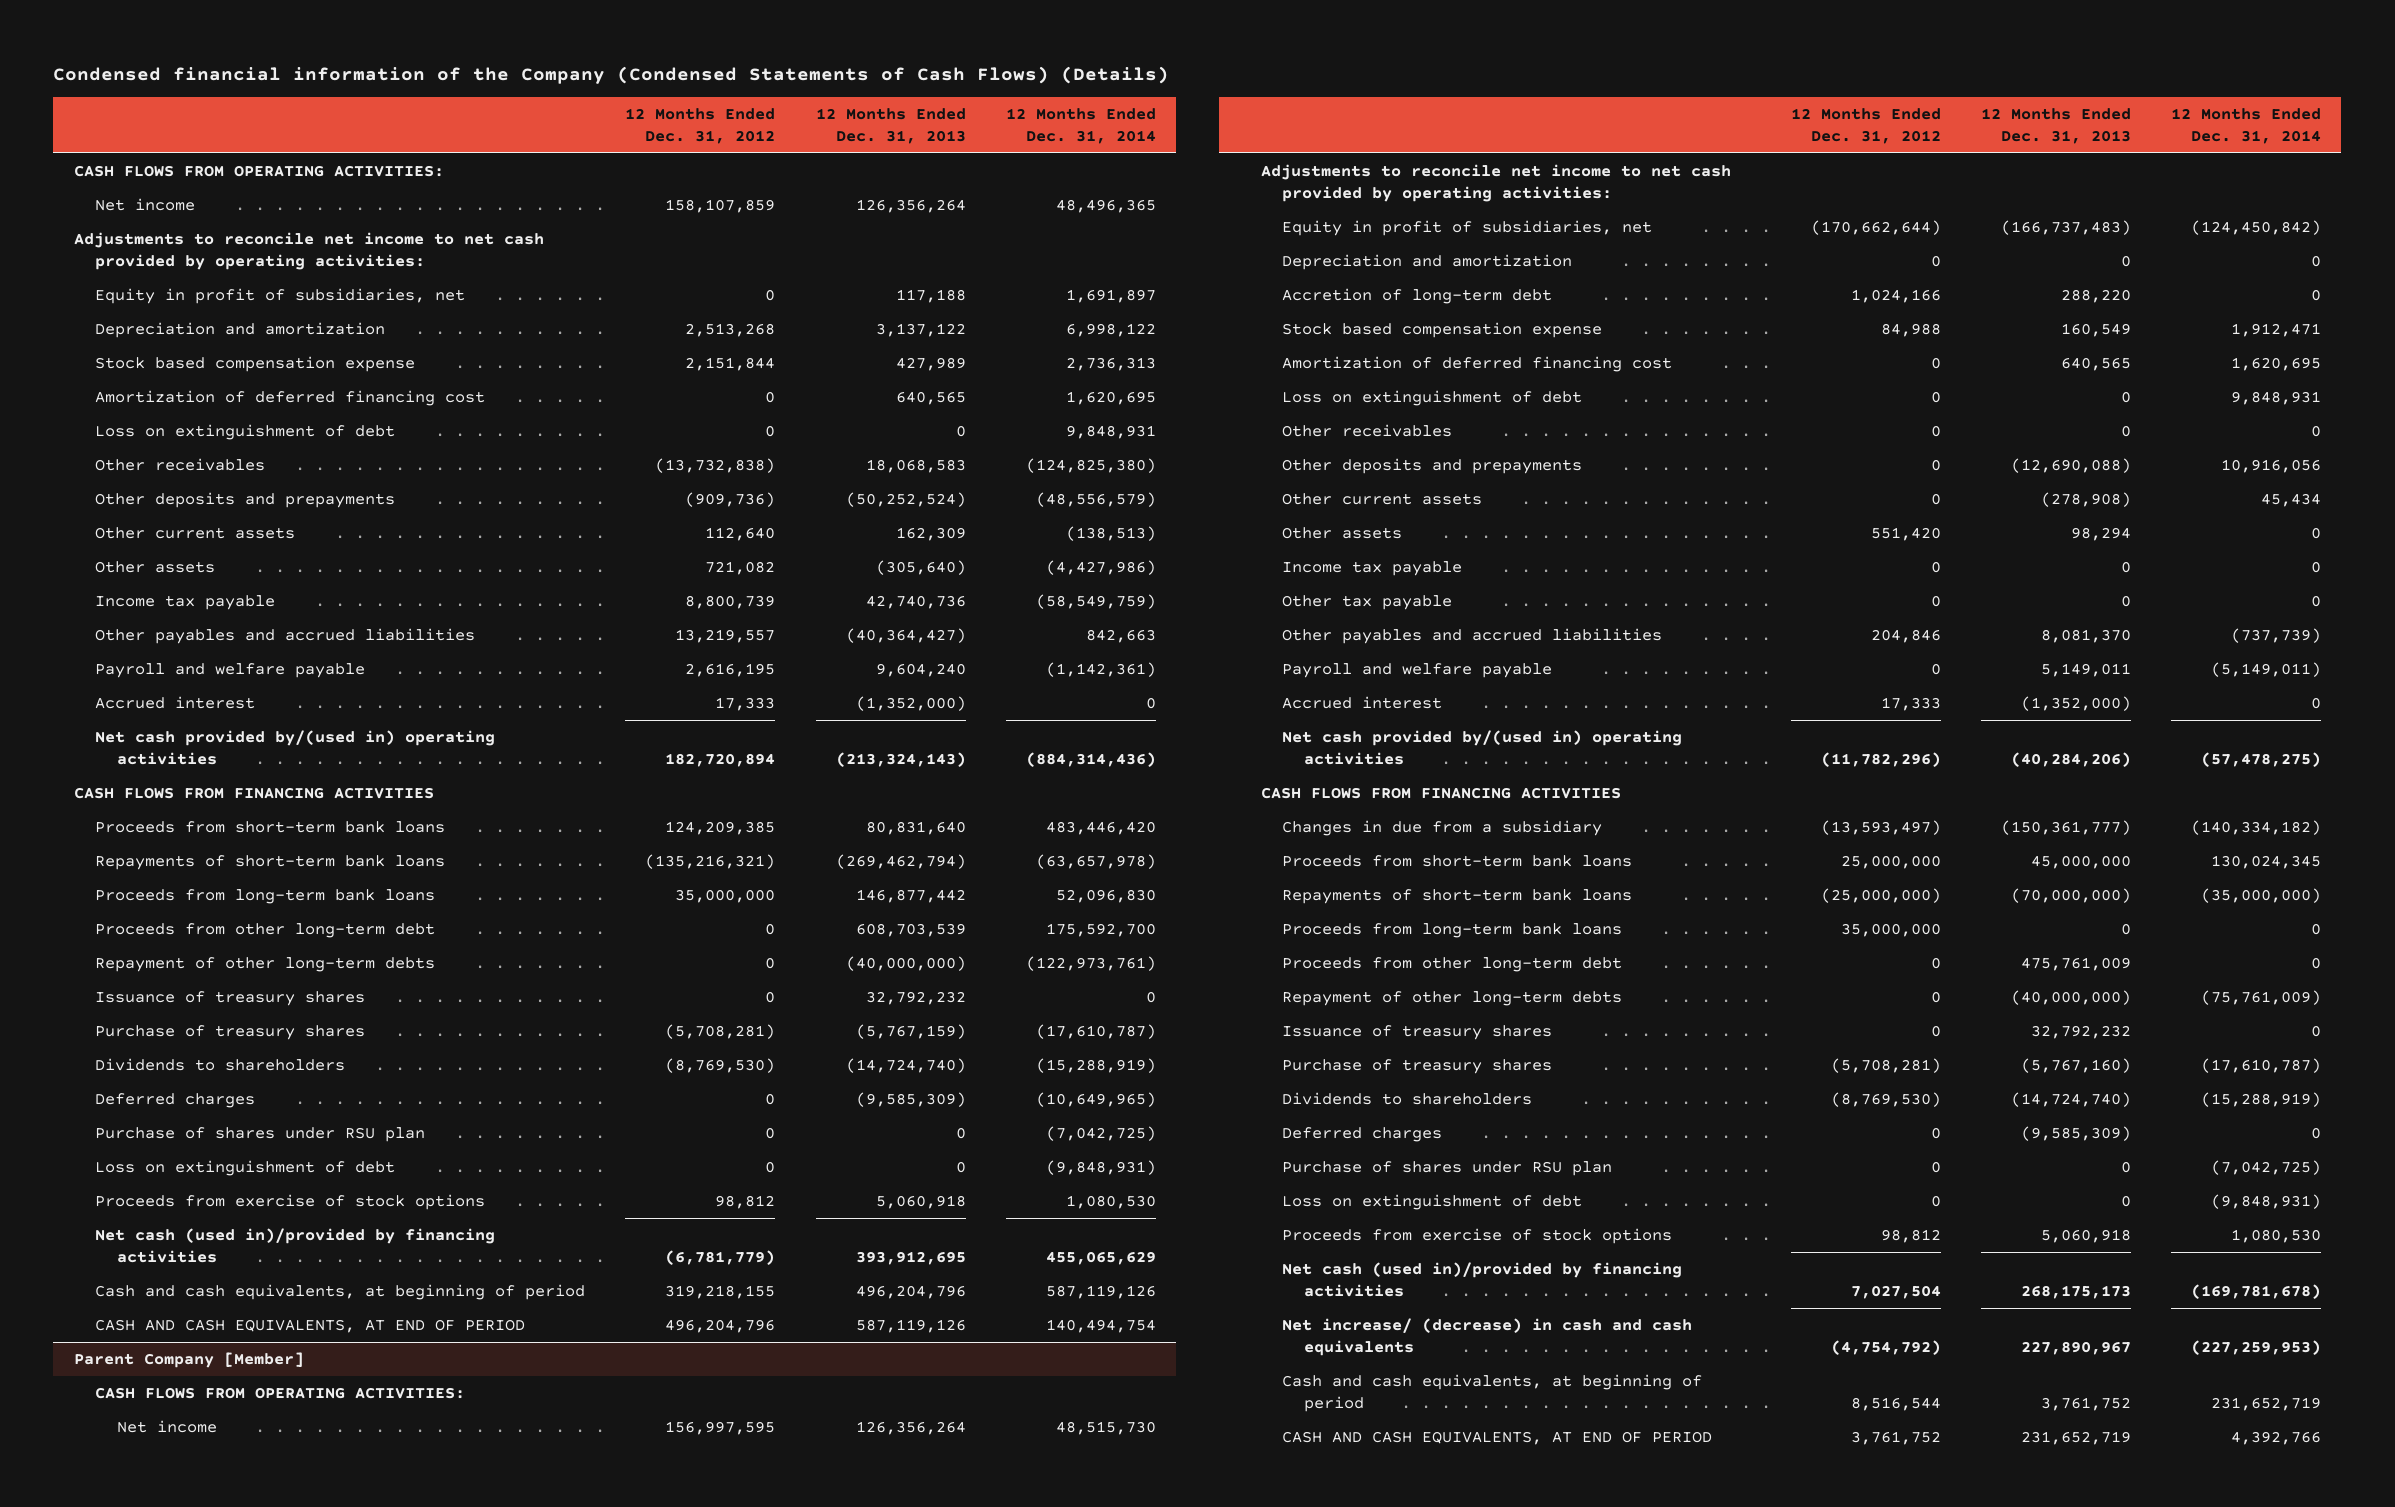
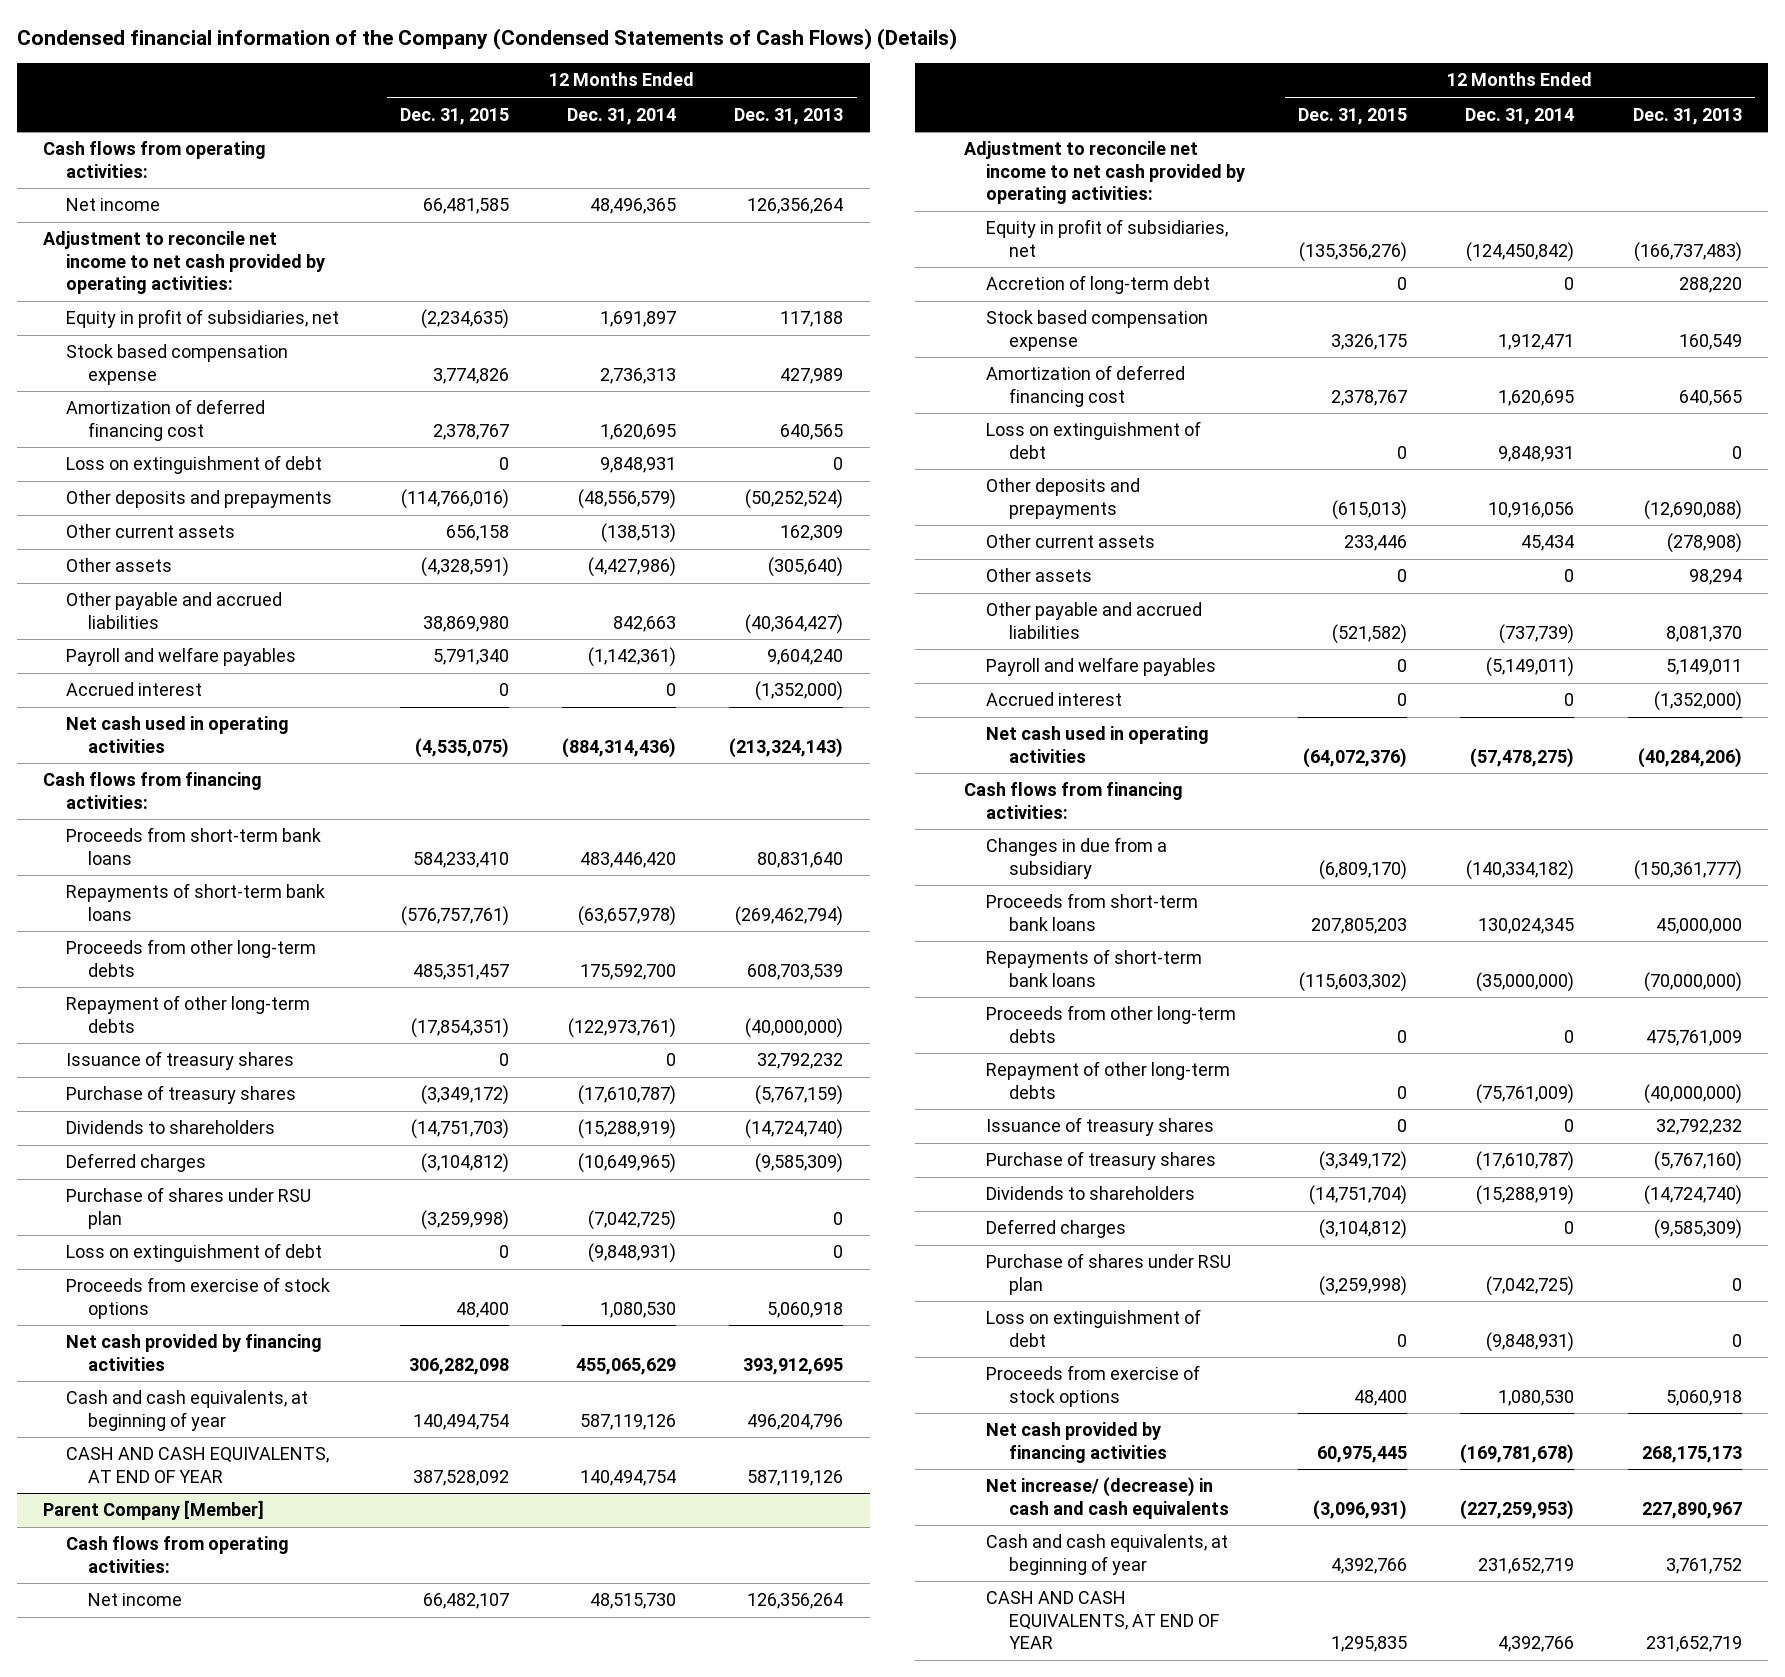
[625,108,776,144] 12 Months Ended Dec. 31, 2012 -> none
none -> [400,107,510,125] Dec. 31, 2015
[73,165,444,178] CASH FLOWS FROM OPERATING ACTIVITIES: -> [43,141,267,178] Cash flows from operating activities:
[73,232,544,270] Adjustments to reconcile net income to net cash provided by operating activities: -> [43,231,325,295] Adjustment to reconcile net income to net cash provided by operating activities:
[95,322,386,339] Depreciation and amortization -> none
[95,458,266,472] Other receivables -> none
[95,595,276,611] Income tax payable -> none
[95,628,476,645] Other payables and accrued liabilities -> [65,592,282,629] Other payable and accrued liabilities
[95,663,366,679] Payroll and welfare payable -> [65,647,296,667] Payroll and welfare payables
[95,730,496,765] Net cash provided by/(used in) operating activities -> [65,716,289,753] Net cash used in operating activities
[73,787,434,800] CASH FLOWS FROM FINANCING ACTIVITIES -> [43,772,263,809] Cash flows from financing activities:
[95,889,436,905] Proceeds from long-term bank loans -> none
[95,923,436,939] Proceeds from other long-term debt -> [65,939,316,977] Proceeds from other long-term debts
[95,1228,496,1263] Net cash (used in)/provided by financing activities -> [65,1334,322,1371] Net cash provided by financing activities
[95,1284,586,1301] Cash and cash equivalents, at beginning of period -> [65,1390,308,1431] Cash and cash equivalents, at beginning of year
[95,1319,526,1334] CASH AND CASH EQUIVALENTS, AT END OF PERIOD -> [65,1447,329,1483] CASH AND CASH EQUIVALENTS, AT END OF YEAR
[95,1387,466,1400] CASH FLOWS FROM OPERATING ACTIVITIES: -> [65,1536,289,1573] Cash flows from operating activities:
[1260,164,1731,202] Adjustments to reconcile net income to net cash provided by operating activities: -> [963,141,1246,205] Adjustment to reconcile net income to net cash provided by operating activities:
[1282,254,1573,271] Depreciation and amortization -> none
[1282,424,1453,438] Other receivables -> none
[1282,561,1463,577] Income tax payable -> none
[1282,595,1453,611] Other tax payable -> none
[1282,628,1663,645] Other payables and accrued liabilities -> [986,602,1203,639] Other payable and accrued liabilities
[1282,663,1553,679] Payroll and welfare payable -> [986,657,1217,677] Payroll and welfare payables
[1282,730,1683,765] Net cash provided by/(used in) operating activities -> [986,726,1210,763] Net cash used in operating activities
[1260,787,1621,800] CASH FLOWS FROM FINANCING ACTIVITIES -> [963,782,1183,819] Cash flows from financing activities:
[1282,923,1623,939] Proceeds from long-term bank loans -> none
[1282,957,1623,973] Proceeds from other long-term debt -> [986,1005,1237,1043] Proceeds from other long-term debts
[1282,1262,1683,1297] Net cash (used in)/provided by financing activities -> [986,1422,1167,1463] Net cash provided by financing activities
[1282,1374,1703,1412] Cash and cash equivalents, at beginning of period -> [986,1534,1229,1575] Cash and cash equivalents, at beginning of year
[1282,1431,1713,1446] CASH AND CASH EQUIVALENTS, AT END OF PERIOD -> [986,1591,1219,1650] CASH AND CASH EQUIVALENTS, AT END OF YEAR

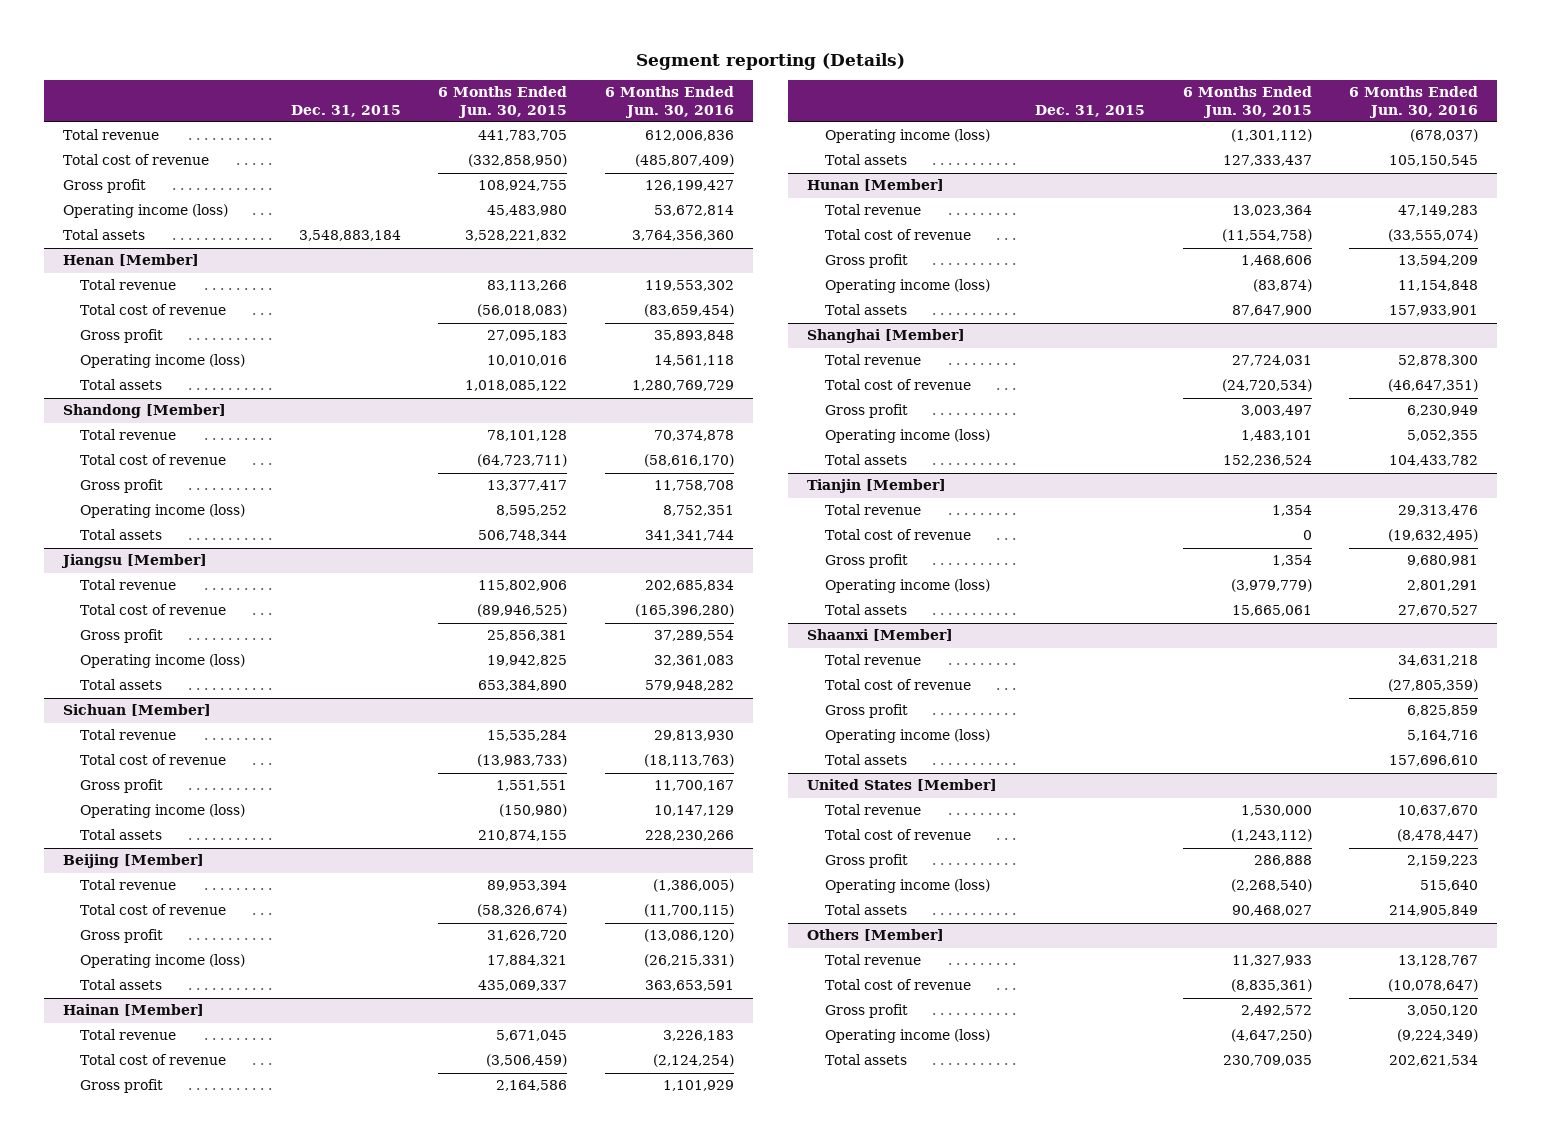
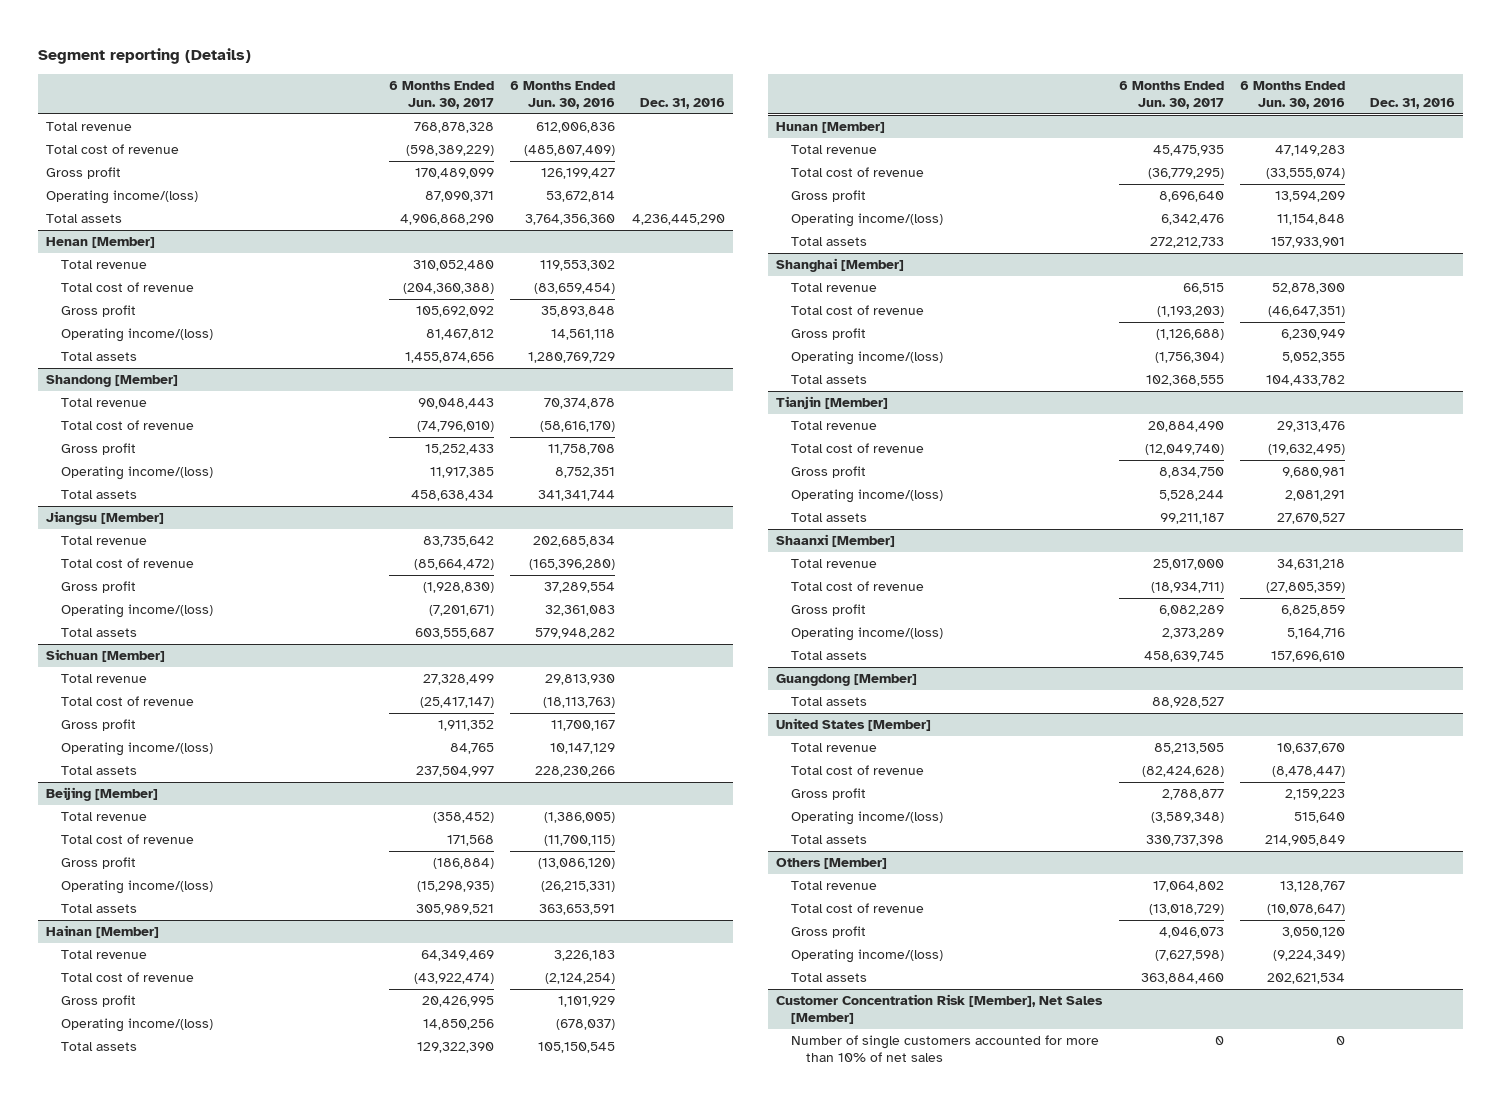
[290,104,401,117] Dec. 31, 2015 -> none
[438,86,568,118] 6 Months Ended Jun. 30, 2015 -> none
none -> [388,80,494,110] 6 Months Ended Jun. 30, 2017
none -> [639,98,725,110] Dec. 31, 2016
[62,204,228,219] Operating income (loss) -> [46,190,199,205] Operating income/(loss)
[80,354,246,369] Operating income (loss) -> [61,328,214,343] Operating income/(loss)
[80,504,246,519] Operating income (loss) -> [61,466,214,481] Operating income/(loss)
[80,654,246,669] Operating income (loss) -> [61,604,214,619] Operating income/(loss)
[80,804,246,819] Operating income (loss) -> [61,742,214,757] Operating income/(loss)
[80,954,246,969] Operating income (loss) -> [61,880,214,895] Operating income/(loss)
[824,129,990,144] Operating income (loss) -> [61,1018,214,1033] Operating income/(loss)
[824,279,990,294] Operating income (loss) -> [791,213,944,228] Operating income/(loss)
[824,429,990,444] Operating income (loss) -> [791,351,944,366] Operating income/(loss)
[824,579,990,594] Operating income (loss) -> [791,489,944,504] Operating income/(loss)
[1407,580,1479,592] 2,801,291 -> [1285,490,1346,502] 2,081,291
[824,729,990,744] Operating income (loss) -> [791,627,944,642] Operating income/(loss)
none -> [776,674,918,687] Guangdong [Member]
none -> [791,697,868,707] Total assets
[824,879,990,894] Operating income (loss) -> [791,811,944,826] Operating income/(loss)
[824,1029,990,1044] Operating income (loss) -> [791,949,944,964] Operating income/(loss)
none -> [776,994,1104,1025] Customer Concentration Risk [Member], Net Sales [Member]
none -> [791,1035,1100,1063] Number of single customers accounted for more than 10% of net sales

